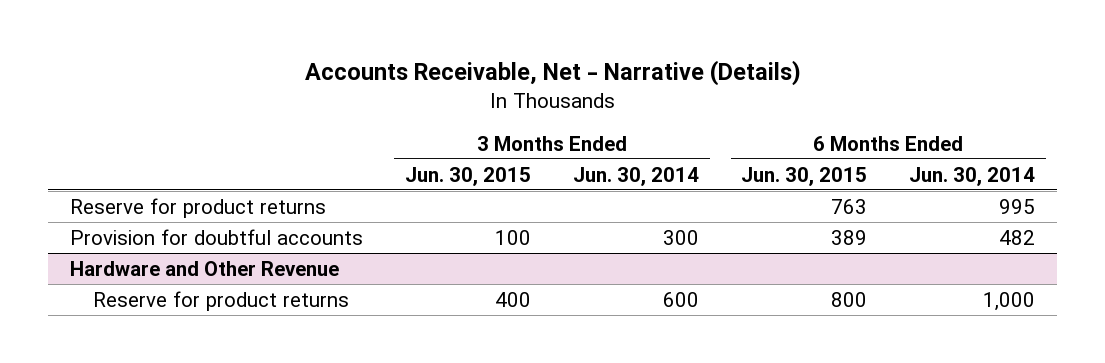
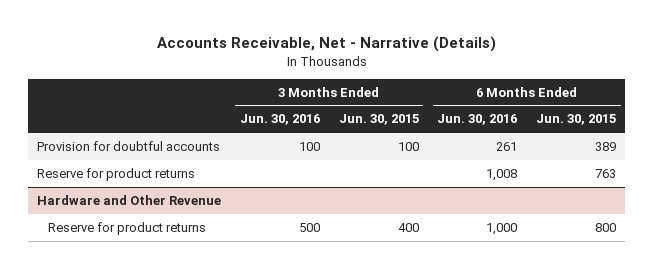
[573,166,700,186] Jun. 30, 2014 -> none
[909,166,1036,186] Jun. 30, 2014 -> none
none -> [240,114,321,126] Jun. 30, 2016
none -> [437,114,518,126] Jun. 30, 2016
[69,197,326,218] Reserve for product returns -> [37,167,196,181] Reserve for product returns

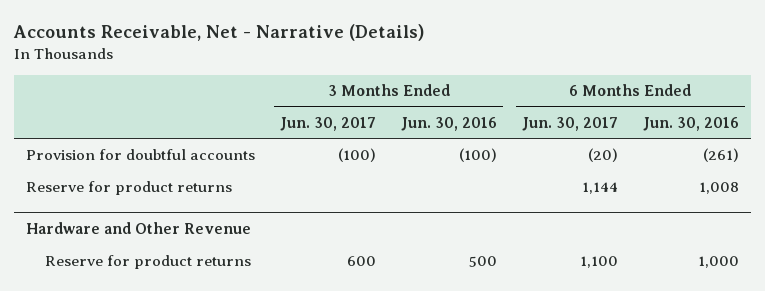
[338,114,419,126] Jun. 30, 2015 -> none
[536,114,617,126] Jun. 30, 2015 -> none
none -> [280,116,377,131] Jun. 30, 2017
none -> [521,116,618,131] Jun. 30, 2017
[299,141,321,151] 100 -> [459,148,498,163] (100)
[496,141,518,151] 261 -> [702,148,739,163] (261)

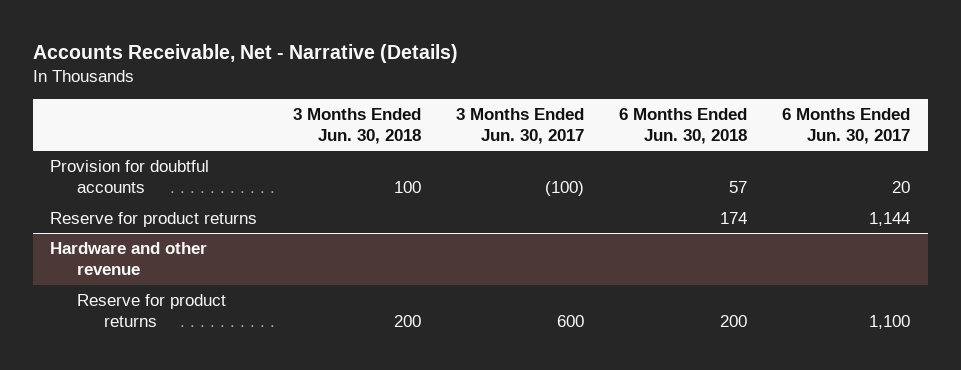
[401,116,498,131] Jun. 30, 2016 -> none
[642,116,739,131] Jun. 30, 2016 -> none
none -> [292,107,421,144] 3 Months Ended Jun. 30, 2018
none -> [619,107,748,144] 6 Months Ended Jun. 30, 2018
[587,148,618,163] (20) -> [892,181,911,194] 20
[26,222,252,235] Hardware and Other Revenue -> [50,242,208,276] Hardware and other revenue

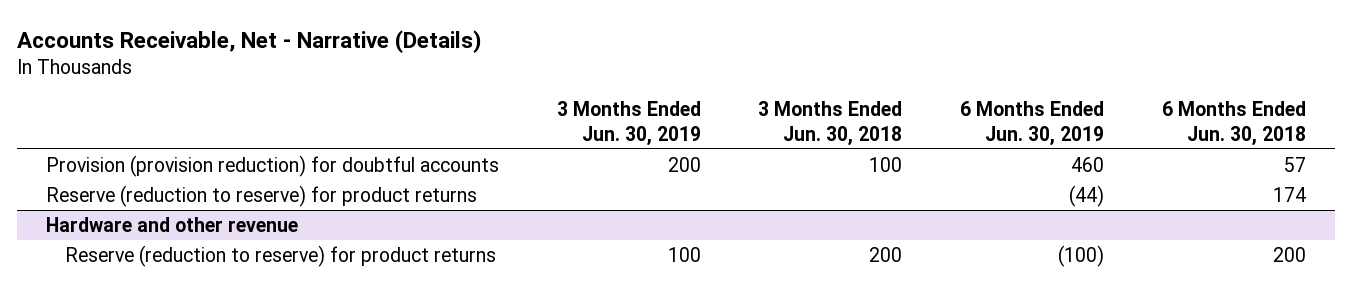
[455,107,584,144] 3 Months Ended Jun. 30, 2017 -> none
[782,107,911,144] 6 Months Ended Jun. 30, 2017 -> none
none -> [556,101,701,146] 3 Months Ended Jun. 30, 2019
none -> [960,101,1105,146] 6 Months Ended Jun. 30, 2019
[50,160,210,194] Provision for doubtful accounts -> [45,154,499,177] Provision (provision reduction) for doubtful accounts
[50,212,258,228] Reserve for product returns -> [45,184,477,207] Reserve (reduction to reserve) for product returns
[77,294,227,328] Reserve for product returns -> [65,244,497,267] Reserve (reduction to reserve) for product returns

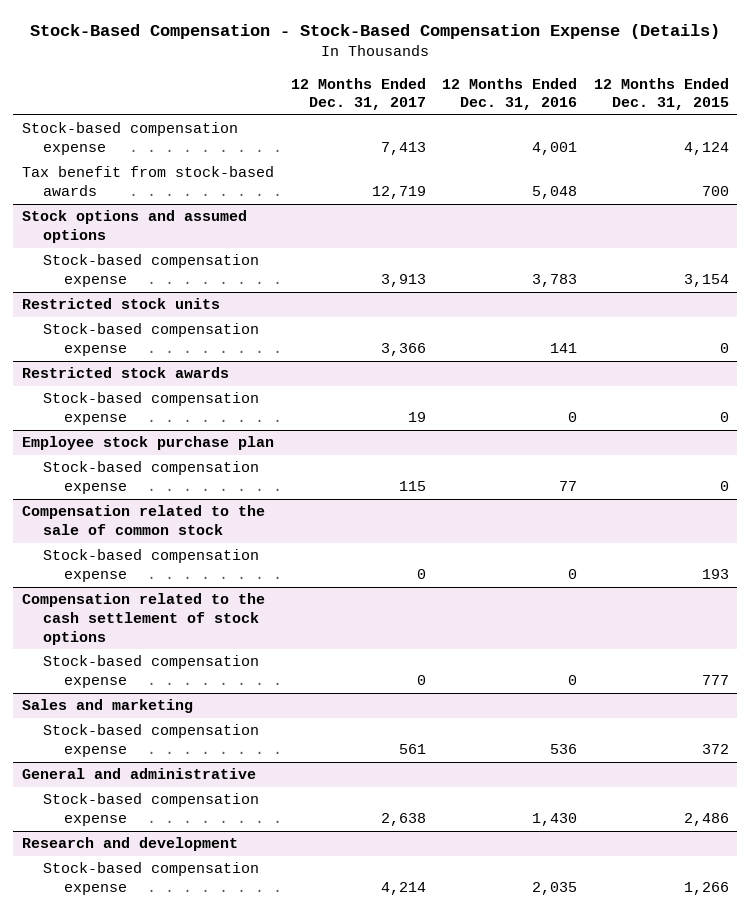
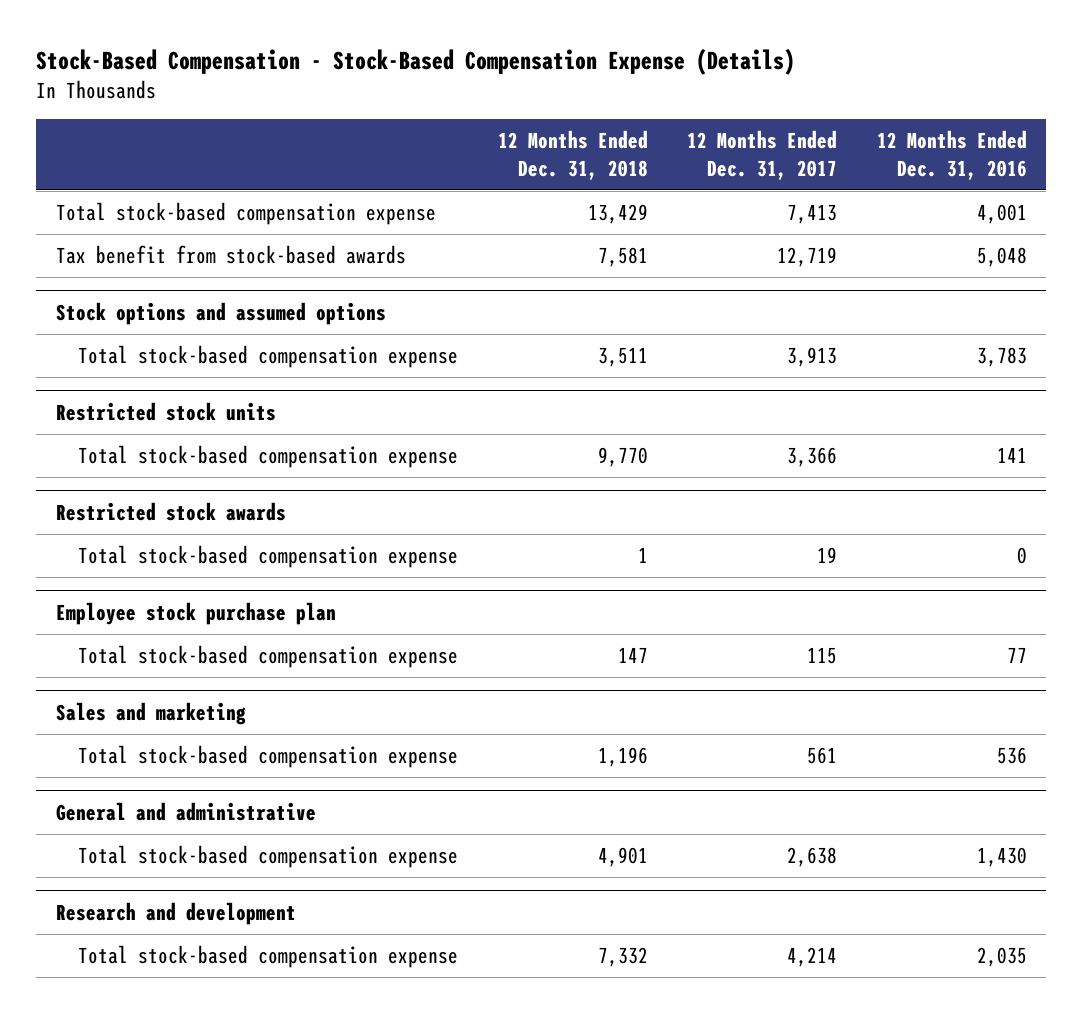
[594,77,730,111] 12 Months Ended Dec. 31, 2015 -> none
none -> [497,130,648,180] 12 Months Ended Dec. 31, 2018
[21,122,238,156] Stock-based compensation expense -> [55,201,436,225] Total stock-based compensation expense
[42,254,259,288] Stock-based compensation expense -> [78,344,459,368] Total stock-based compensation expense
[42,323,259,357] Stock-based compensation expense -> [78,444,459,468] Total stock-based compensation expense
[42,392,259,426] Stock-based compensation expense -> [78,544,459,568] Total stock-based compensation expense
[21,505,265,536] Compensation related to the sale of common stock -> none
[42,549,259,583] Stock-based compensation expense -> none
[21,593,265,645] Compensation related to the cash settlement of stock options -> none
[42,655,259,689] Stock-based compensation expense -> none
[42,461,259,495] Stock-based compensation expense -> [78,644,459,668] Total stock-based compensation expense
[42,724,259,758] Stock-based compensation expense -> [78,744,459,768] Total stock-based compensation expense
[42,793,259,827] Stock-based compensation expense -> [78,844,459,868] Total stock-based compensation expense
[42,862,259,896] Stock-based compensation expense -> [78,944,459,968] Total stock-based compensation expense

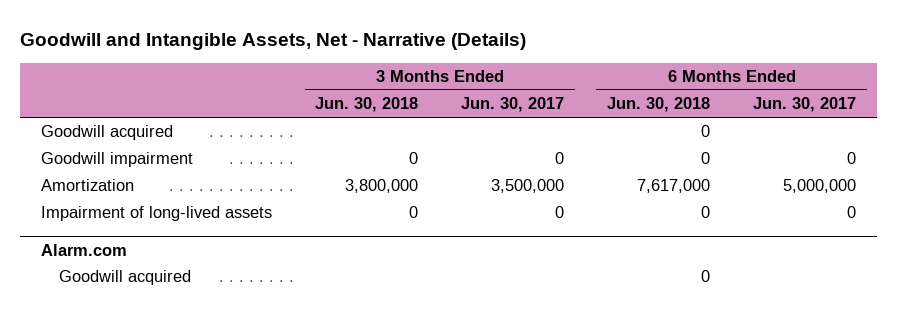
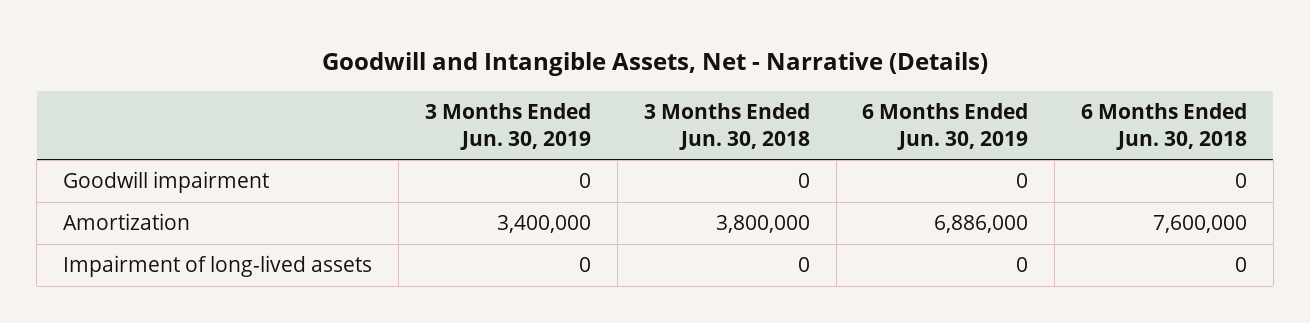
[461,97,565,113] Jun. 30, 2017 -> none
[753,97,857,113] Jun. 30, 2017 -> none
none -> [424,103,591,150] 3 Months Ended Jun. 30, 2019
none -> [862,103,1029,150] 6 Months Ended Jun. 30, 2019
[41,125,174,141] Goodwill acquired -> none
[637,179,711,194] 7,617,000 -> [1153,215,1248,234] 7,600,000
[41,243,128,256] Alarm.com -> none
[59,270,192,286] Goodwill acquired -> none

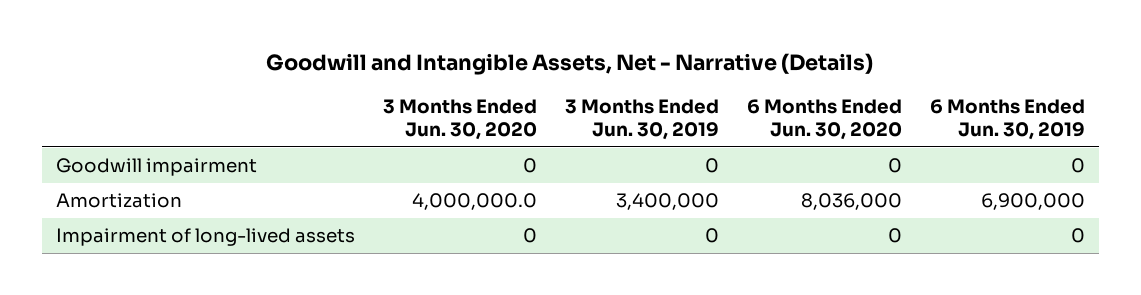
[643,103,810,150] 3 Months Ended Jun. 30, 2018 -> none
[1081,103,1248,150] 6 Months Ended Jun. 30, 2018 -> none
none -> [382,98,537,140] 3 Months Ended Jun. 30, 2020
none -> [747,98,903,140] 6 Months Ended Jun. 30, 2020
[934,215,1029,234] 6,886,000 -> [981,193,1086,211] 6,900,000

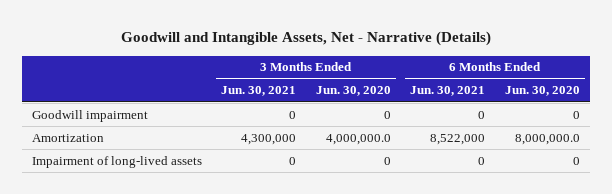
[564,98,719,140] 3 Months Ended Jun. 30, 2019 -> none
[930,98,1086,140] 6 Months Ended Jun. 30, 2019 -> none
none -> [221,86,297,97] Jun. 30, 2021
none -> [410,86,486,97] Jun. 30, 2021
[801,193,903,211] 8,036,000 -> [514,133,580,145] 8,000,000.0

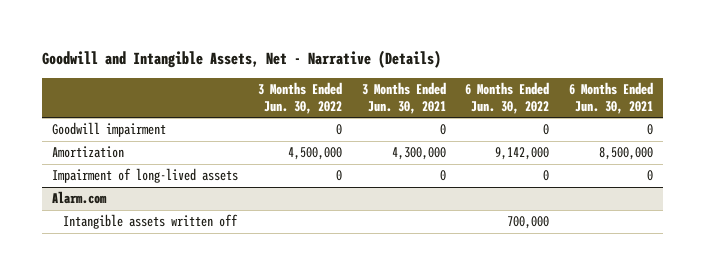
[315,86,391,97] Jun. 30, 2020 -> none
[504,86,580,97] Jun. 30, 2020 -> none
none -> [257,82,342,114] 3 Months Ended Jun. 30, 2022
none -> [465,82,550,114] 6 Months Ended Jun. 30, 2022
[430,133,486,145] 8,522,000 -> [599,147,654,161] 8,500,000
none -> [52,191,108,205] Alarm.com
none -> [62,214,238,230] Intangible assets written off

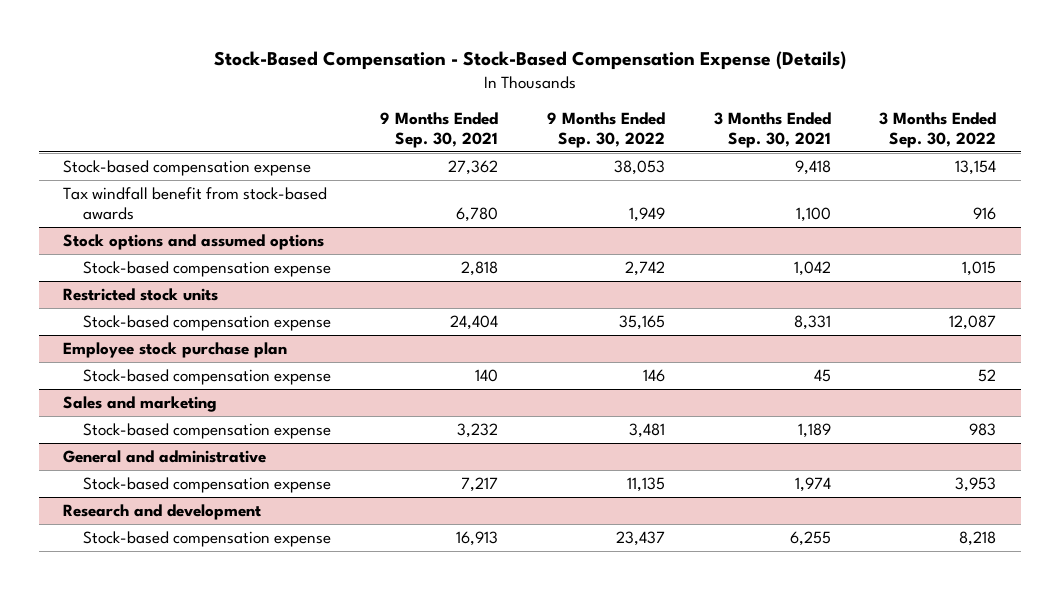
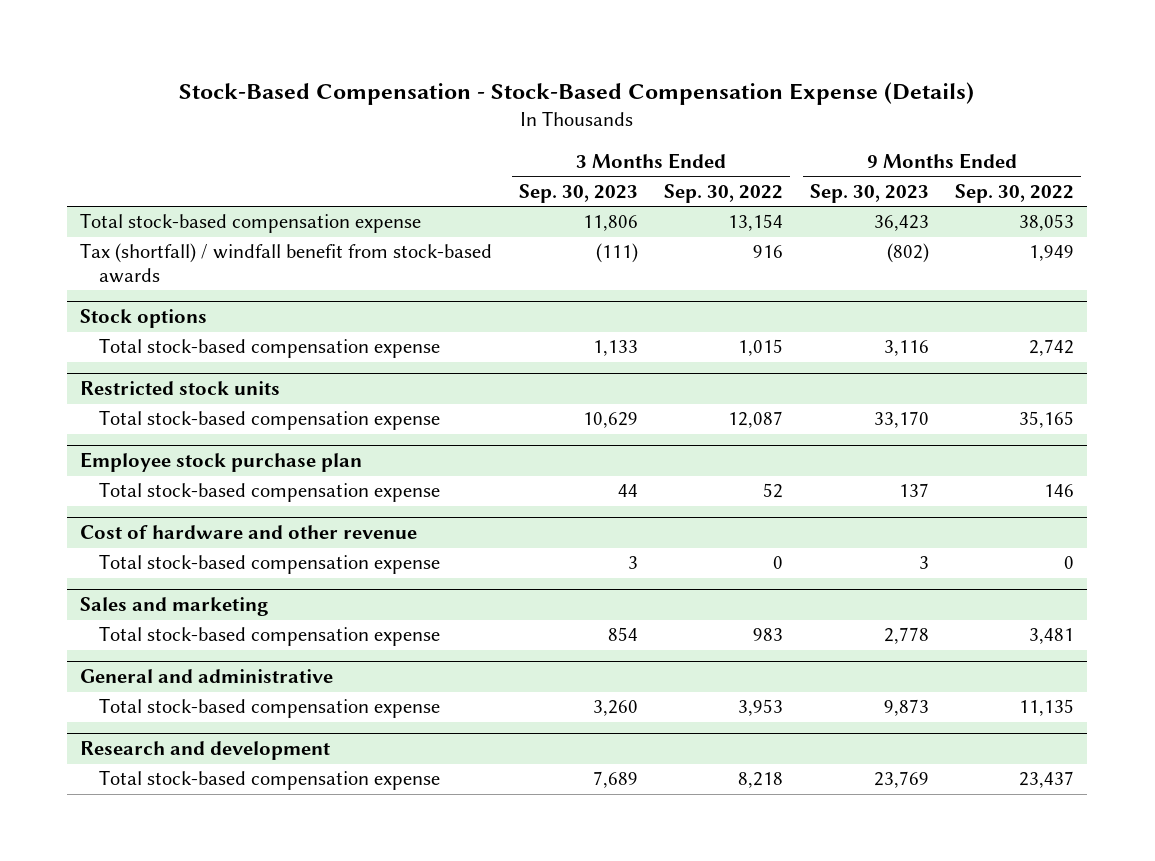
[380,111,499,148] 9 Months Ended Sep. 30, 2021 -> none
[713,111,831,148] 3 Months Ended Sep. 30, 2021 -> none
none -> [518,183,638,203] Sep. 30, 2023
none -> [809,183,929,203] Sep. 30, 2023
[62,160,311,177] Stock-based compensation expense -> [80,213,422,234] Total stock-based compensation expense
[62,187,327,221] Tax windfall benefit from stock-based awards -> [80,243,493,284] Tax (shortfall) / windfall benefit from stock-based awards
[62,234,324,251] Stock options and assumed options -> [80,309,208,329] Stock options
[83,261,332,278] Stock-based compensation expense -> [98,338,440,359] Total stock-based compensation expense
[83,315,332,332] Stock-based compensation expense -> [98,410,440,431] Total stock-based compensation expense
[83,369,332,386] Stock-based compensation expense -> [98,482,440,503] Total stock-based compensation expense
none -> [80,525,418,540] Cost of hardware and other revenue
none -> [98,554,440,575] Total stock-based compensation expense
[83,423,332,440] Stock-based compensation expense -> [98,626,440,647] Total stock-based compensation expense
[83,477,332,494] Stock-based compensation expense -> [98,698,440,719] Total stock-based compensation expense
[83,531,332,548] Stock-based compensation expense -> [98,770,440,791] Total stock-based compensation expense

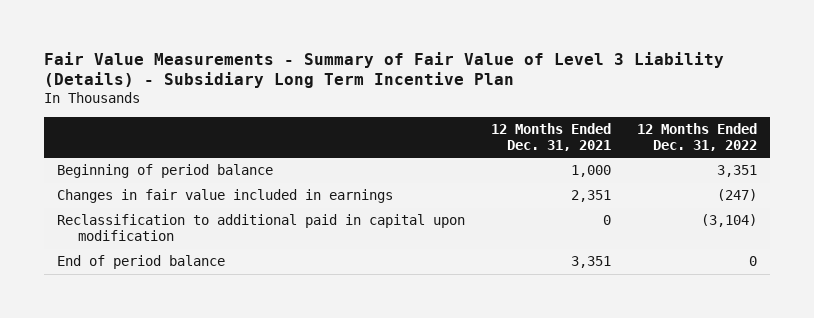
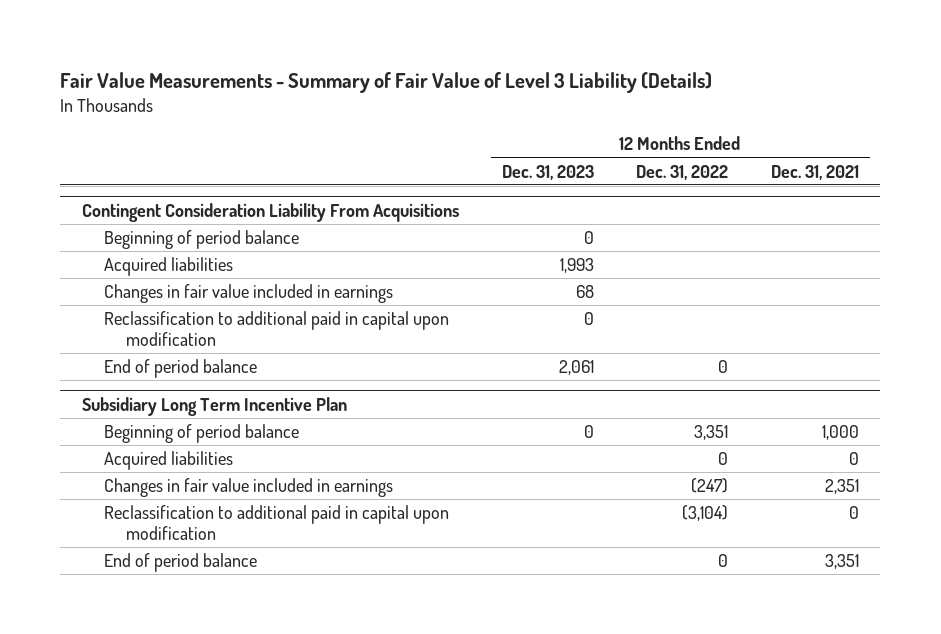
[44,51,725,89] Fair Value Measurements - Summary of Fair Value of Level 3 Liability (Details) - Subsidiary Long Term Incentive Plan -> [60,72,713,94] Fair Value Measurements - Summary of Fair Value of Level 3 Liability (Details)
none -> [501,164,594,180] Dec. 31, 2023
none -> [81,202,459,222] Contingent Consideration Liability From Acquisitions
none -> [103,230,299,250] Beginning of period balance
none -> [103,257,233,277] Acquired liabilities
none -> [103,284,393,304] Changes in fair value included in earnings
none -> [103,311,449,347] Reclassification to additional paid in capital upon modification
none -> [103,359,257,379] End of period balance
none -> [81,396,347,416] Subsidiary Long Term Incentive Plan
none -> [103,451,233,471] Acquired liabilities

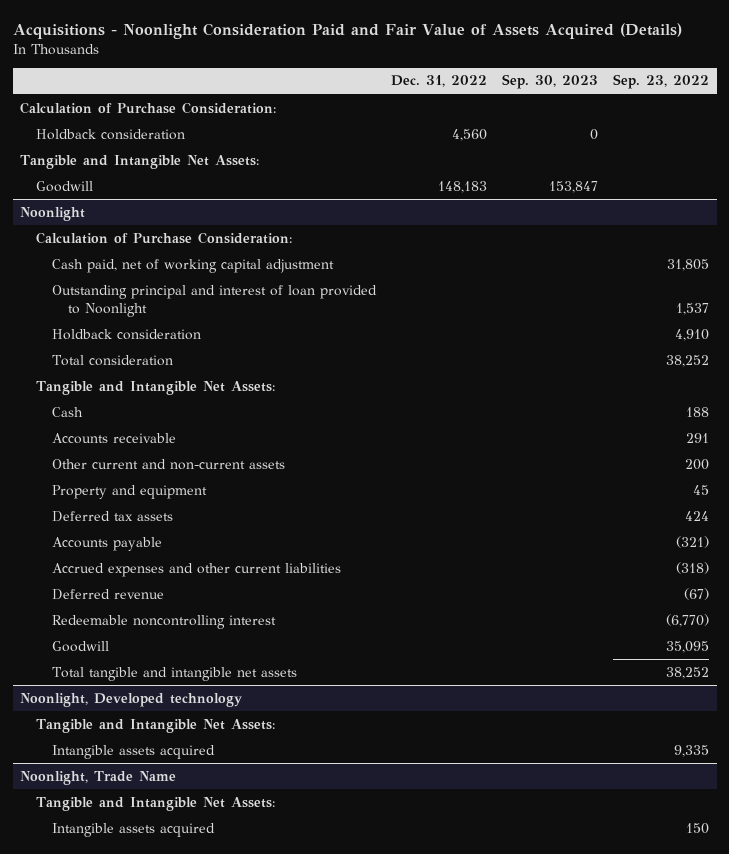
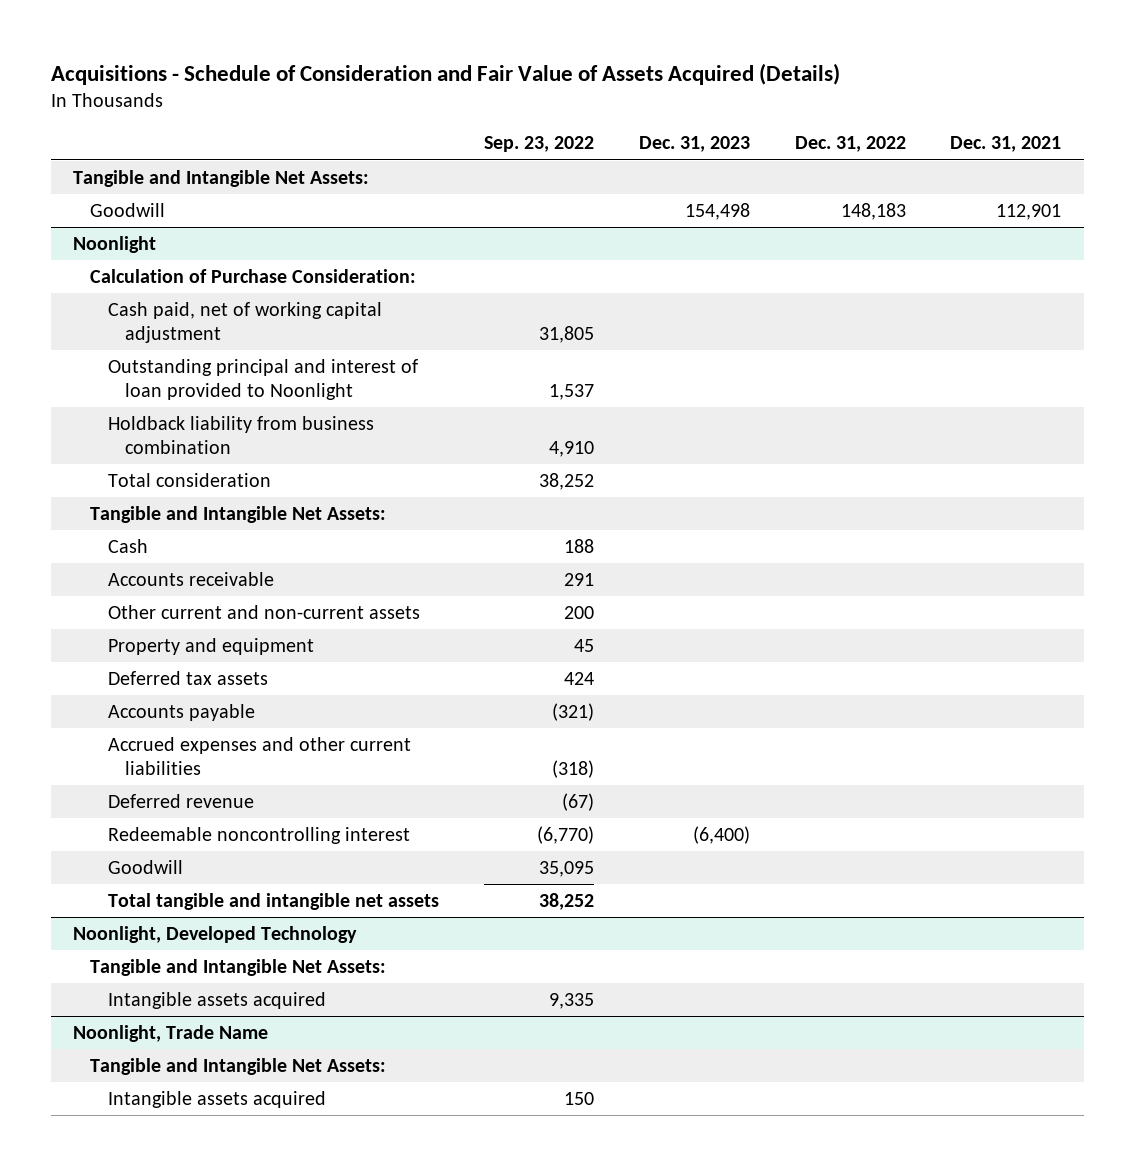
[12,22,682,39] Acquisitions - Noonlight Consideration Paid and Fair Value of Assets Acquired (Details) -> [50,62,840,85] Acquisitions - Schedule of Consideration and Fair Value of Assets Acquired (Details)
[501,74,598,90] Sep. 30, 2023 -> none
none -> [638,136,750,153] Dec. 31, 2023
none -> [950,136,1062,153] Dec. 31, 2021
[20,101,277,114] Calculation of Purchase Consideration: -> none
[36,128,186,140] Holdback consideration -> none
[51,328,201,340] Holdback consideration -> [107,415,374,454] Holdback liability from business combination
[20,692,243,707] Noonlight, Developed technology -> [73,925,358,943] Noonlight, Developed Technology

